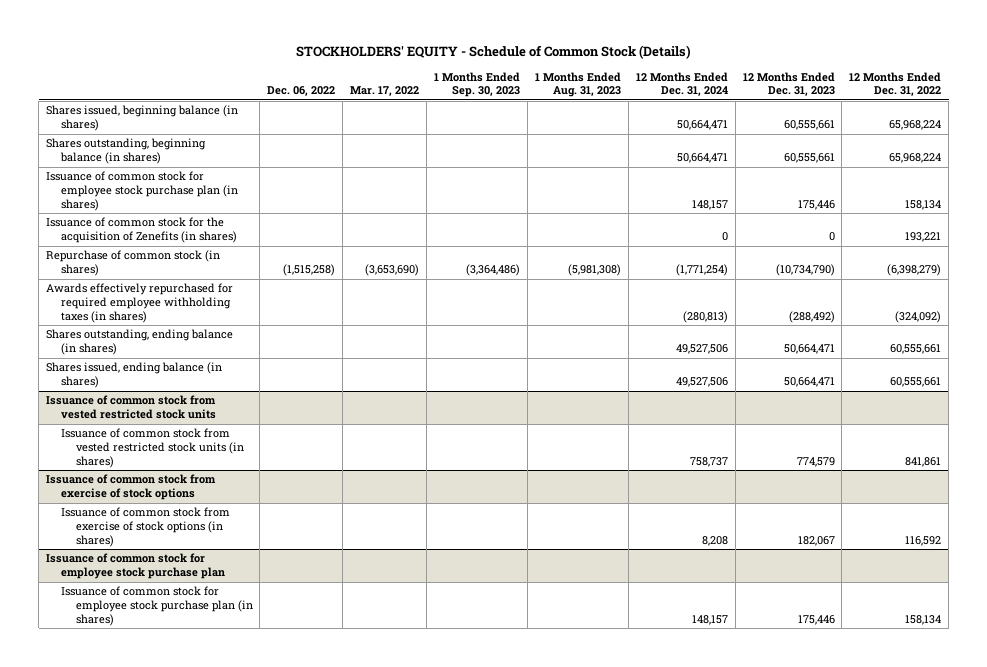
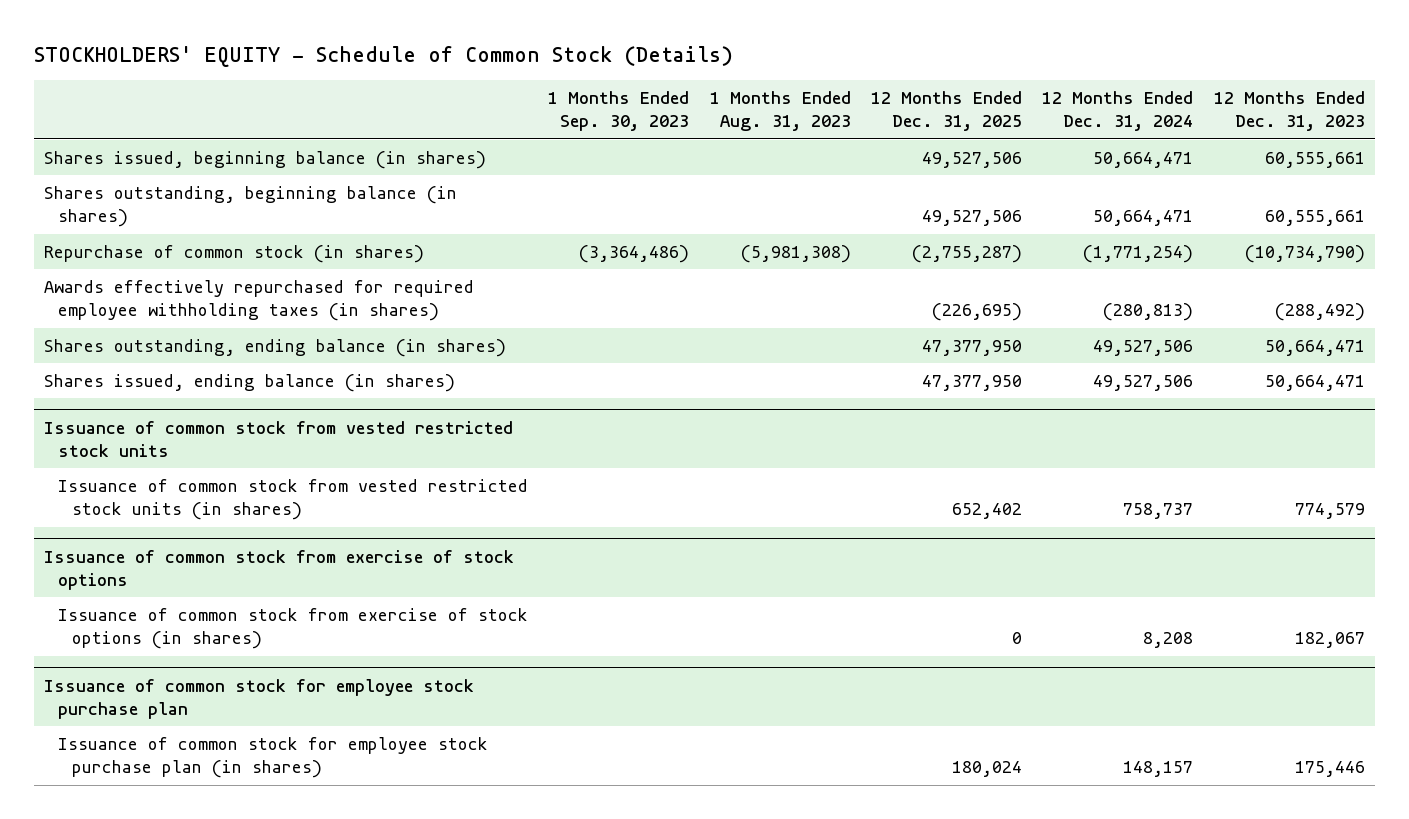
[267,86,336,97] Dec. 06, 2022 -> none
[350,86,420,97] Mar. 17, 2022 -> none
[849,71,942,97] 12 Months Ended Dec. 31, 2022 -> none
none -> [870,91,1022,132] 12 Months Ended Dec. 31, 2025
[46,171,238,211] Issuance of common stock for employee stock purchase plan (in shares) -> none
[46,217,237,244] Issuance of common stock for the acquisition of Zenefits (in shares) -> none

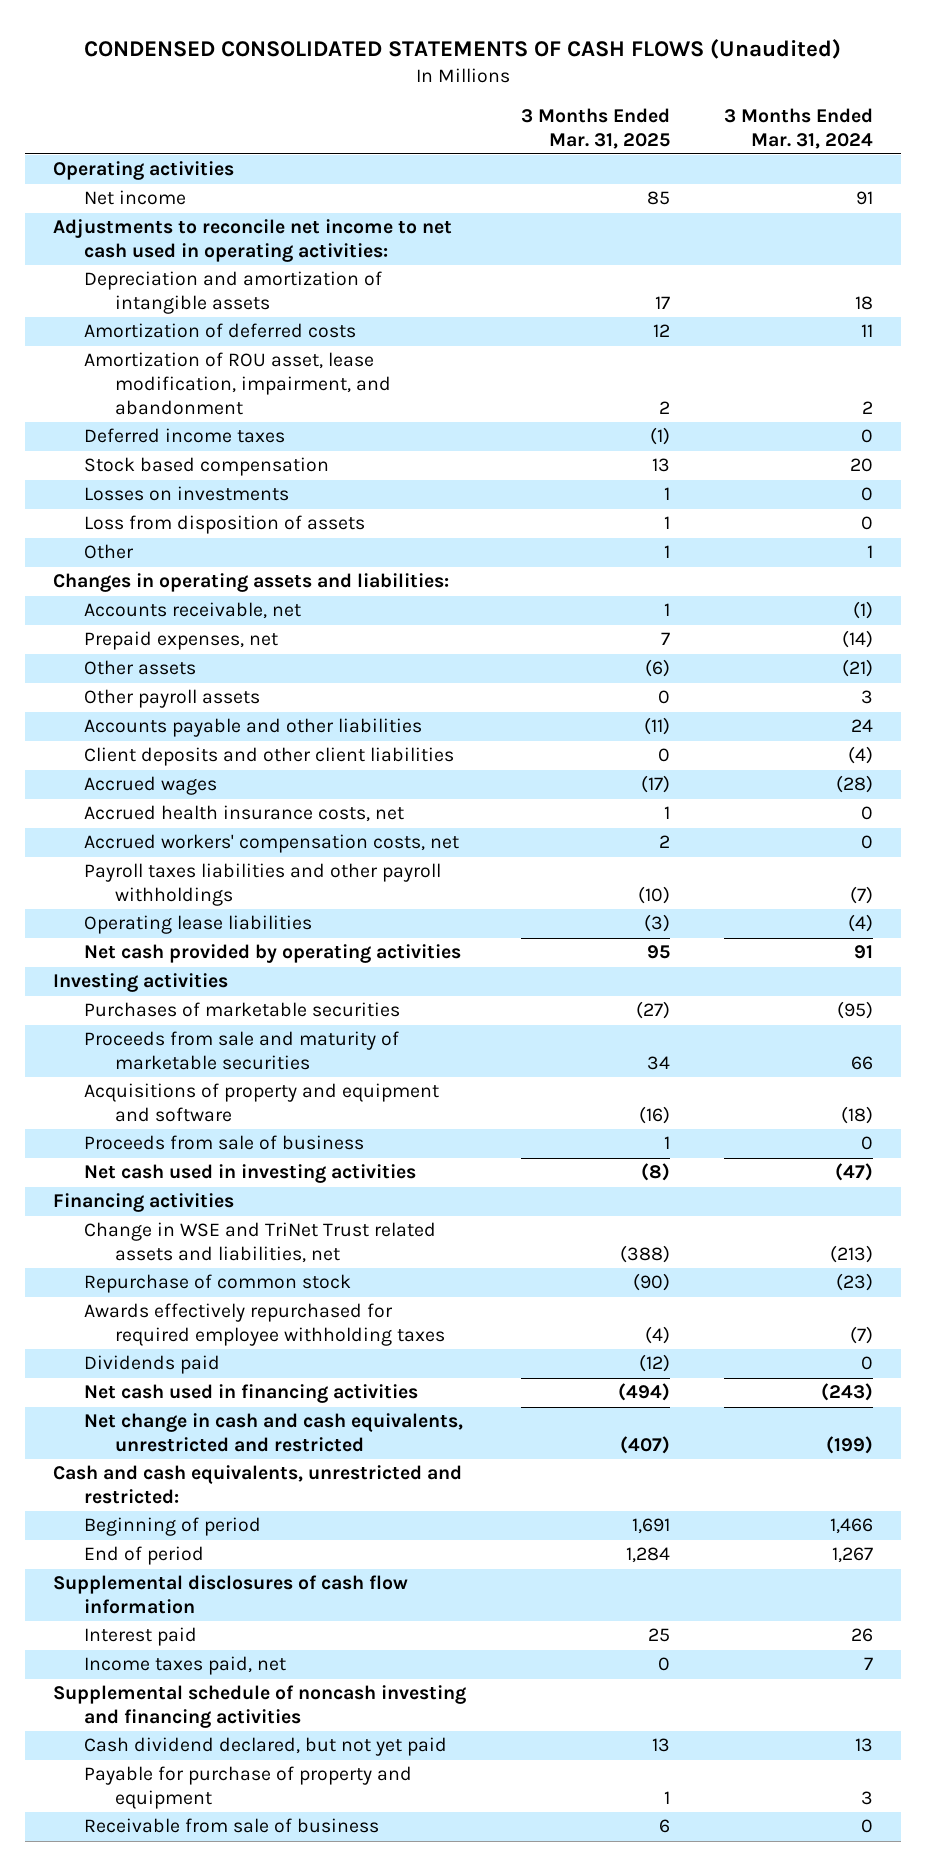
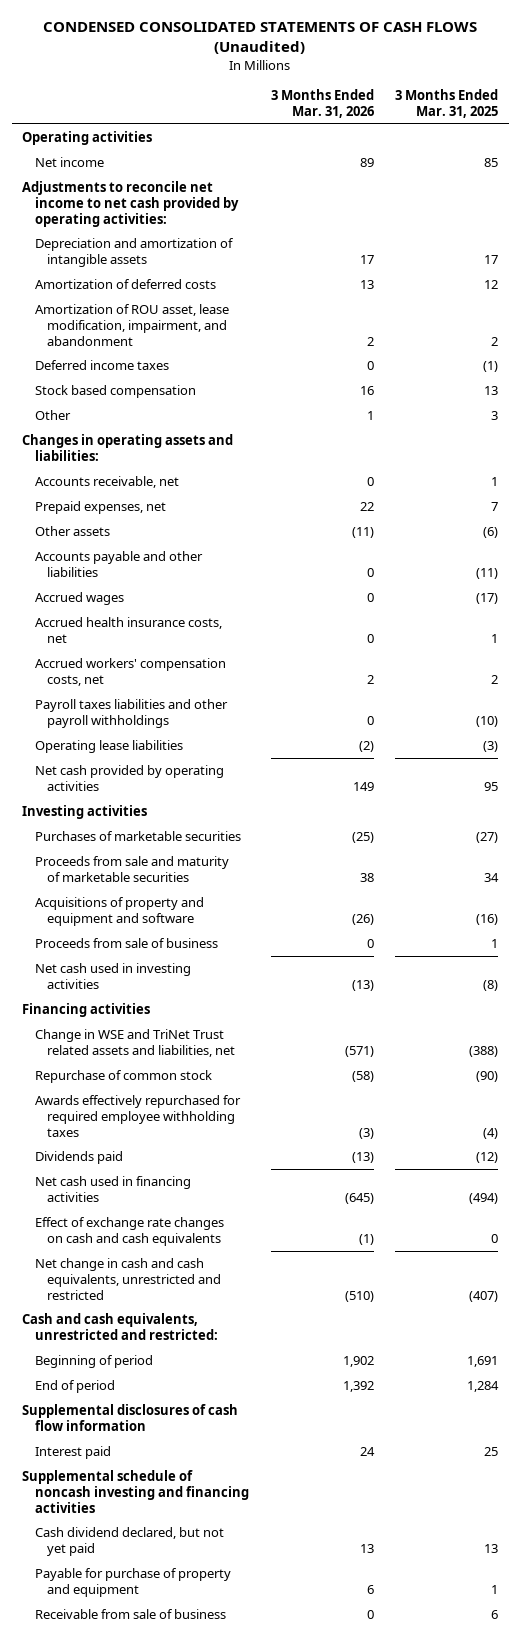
[724,108,874,149] 3 Months Ended Mar. 31, 2024 -> none
none -> [270,89,374,119] 3 Months Ended Mar. 31, 2026
[52,219,452,263] Adjustments to reconcile net income to net cash used in operating activities: -> [22,181,239,227] Adjustments to reconcile net income to net cash provided by operating activities:
[83,486,289,502] Losses on investments -> none
[83,515,365,535] Loss from disposition of assets -> none
[663,545,670,559] 1 -> [491,411,499,421] 3
[83,689,260,709] Other payroll assets -> none
[83,747,454,767] Client deposits and other client liabilities -> none
none -> [34,1217,224,1246] Effect of exchange rate changes on cash and cash equivalents
[83,1656,286,1676] Income taxes paid, net -> none

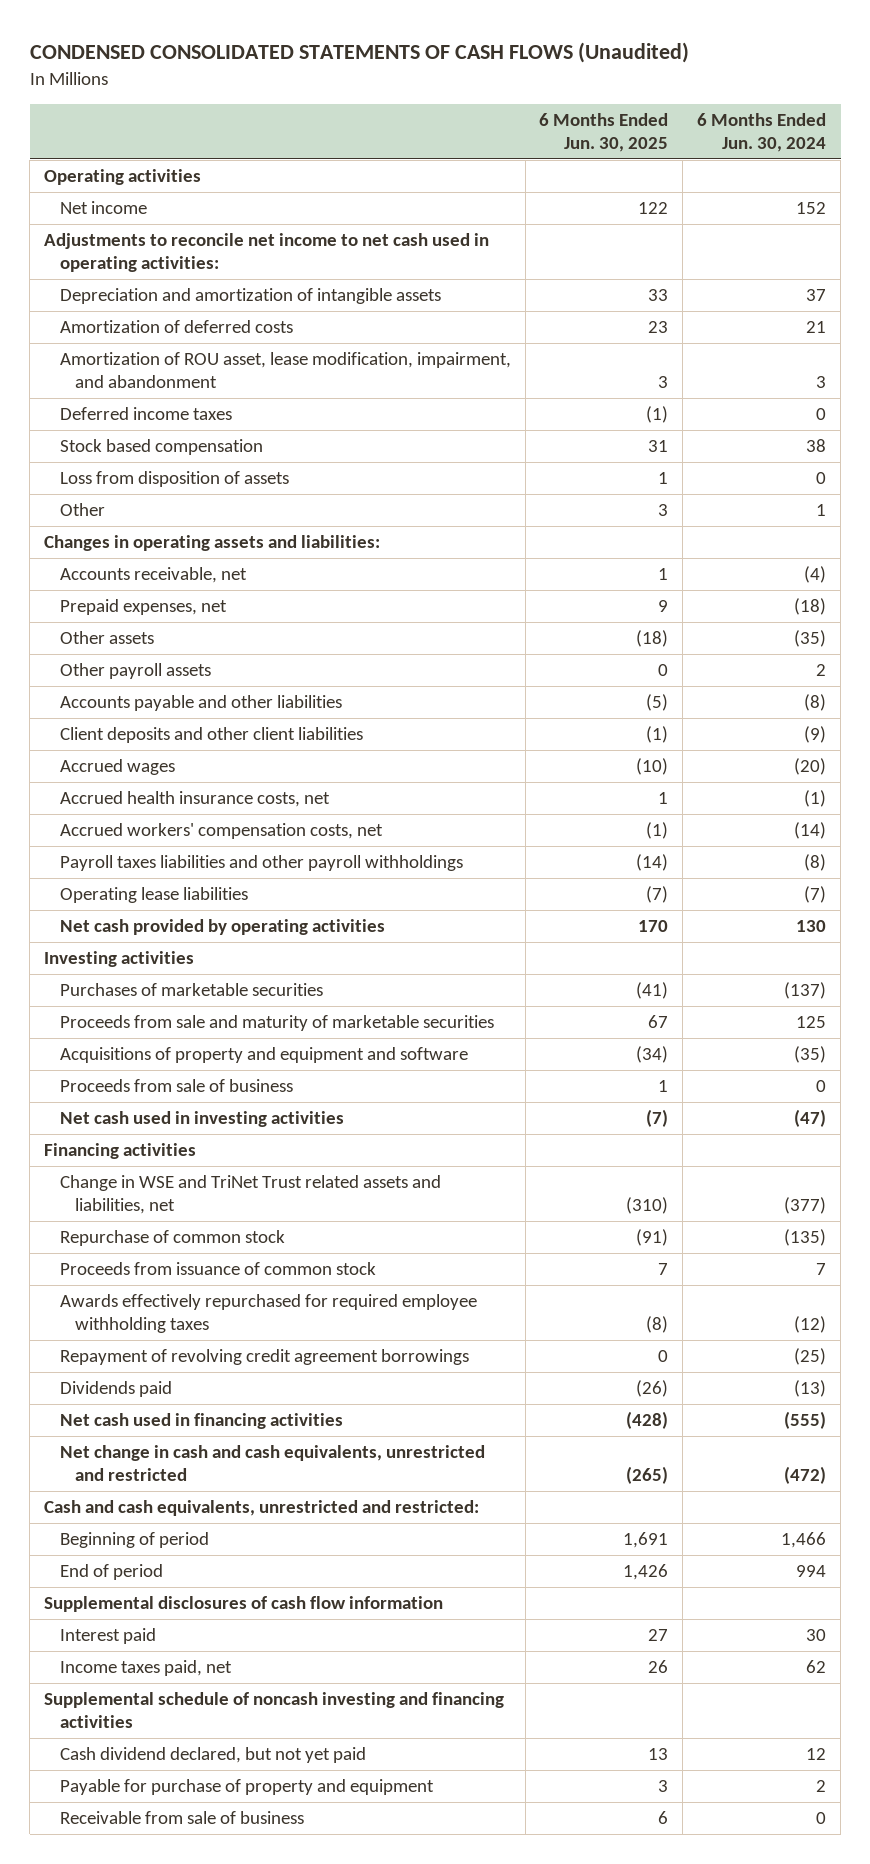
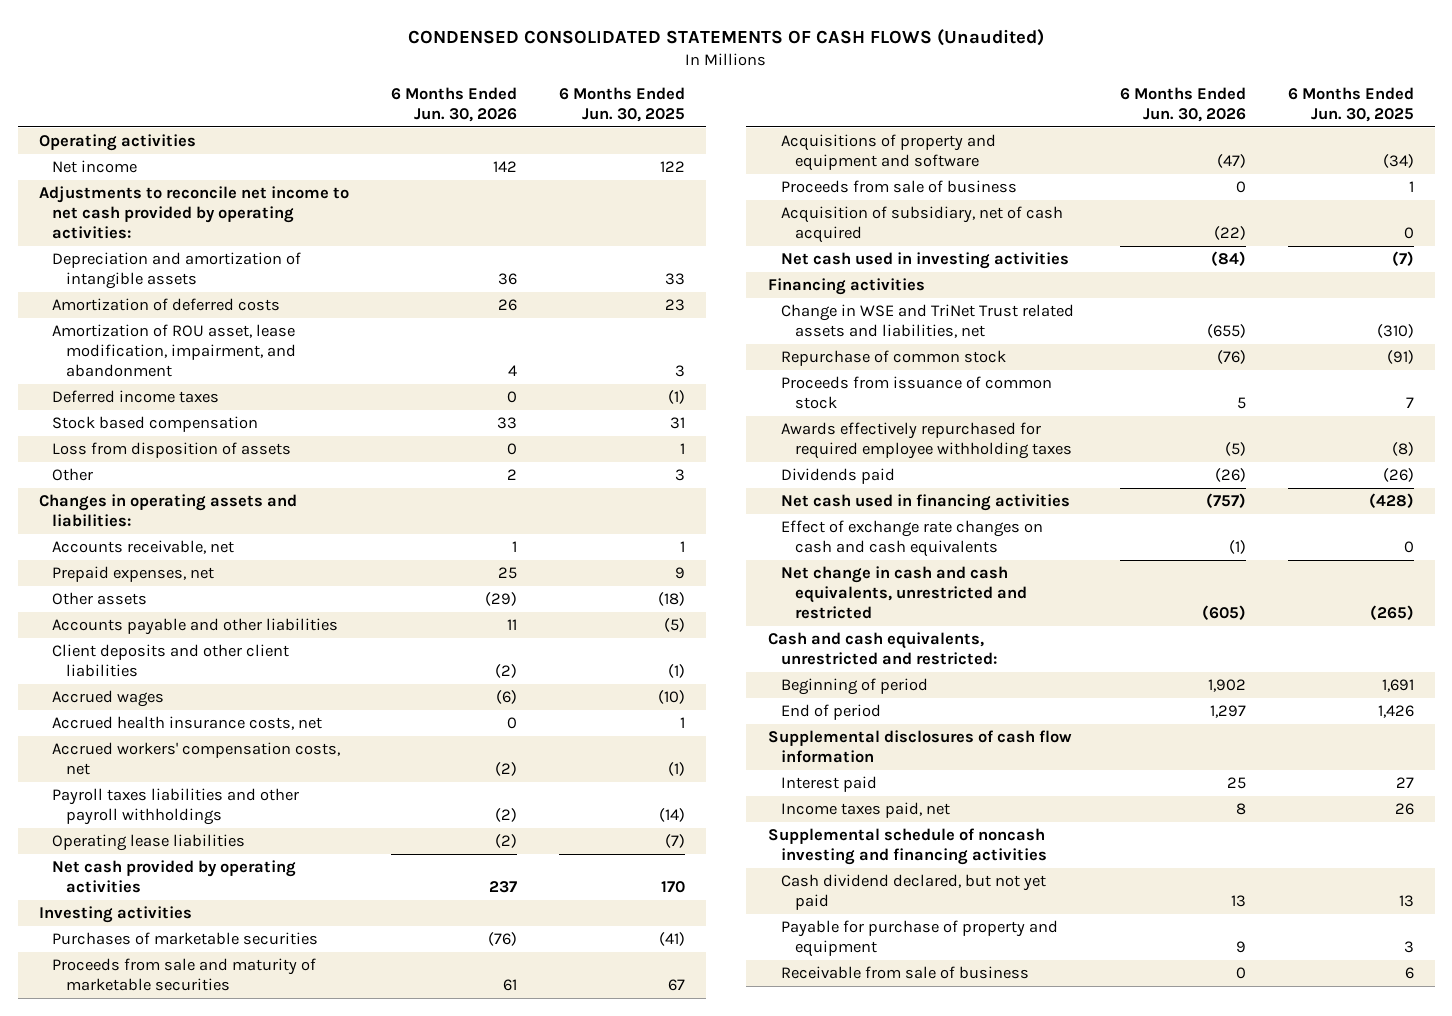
[697,112,827,152] 6 Months Ended Jun. 30, 2024 -> none
none -> [390,86,517,123] 6 Months Ended Jun. 30, 2026
[44,233,490,273] Adjustments to reconcile net income to net cash used in operating activities: -> [38,185,349,240] Adjustments to reconcile net income to net cash provided by operating activities:
[59,663,211,680] Other payroll assets -> none
none -> [781,205,1064,244] Acquisition of subsidiary, net of cash acquired
[59,1349,469,1366] Repayment of revolving credit agreement borrowings -> none
none -> [781,519,1044,558] Effect of exchange rate changes on cash and cash equivalents

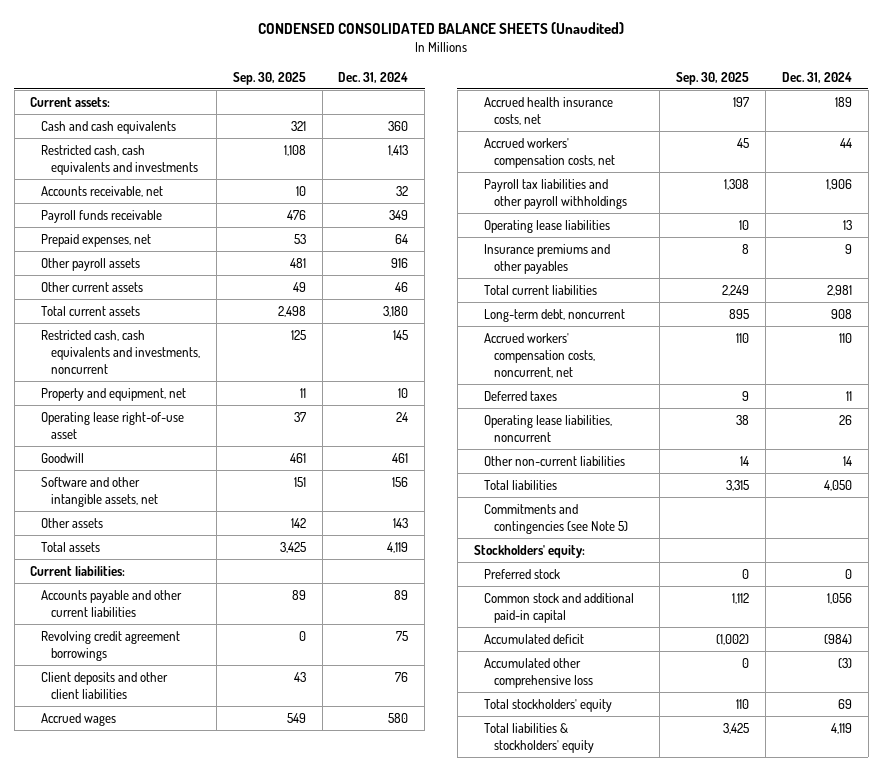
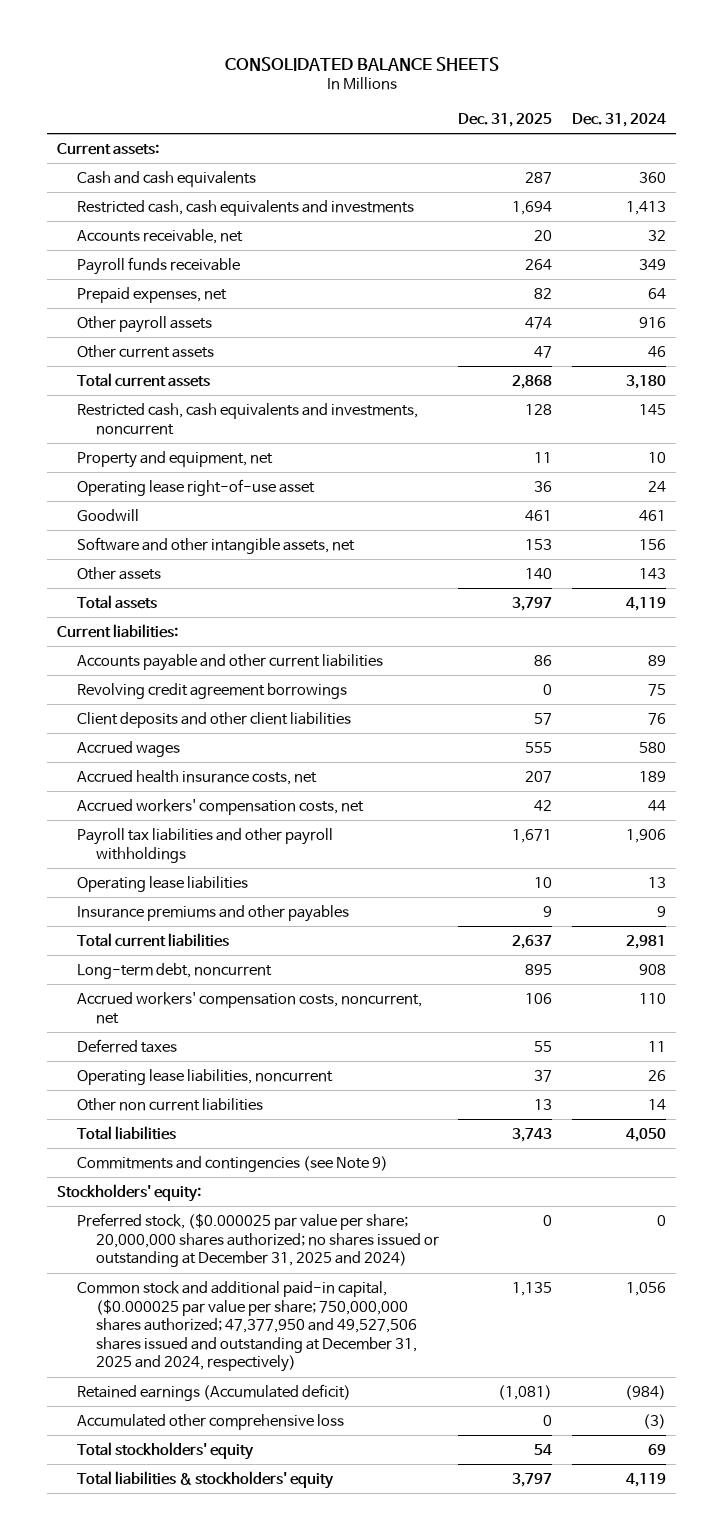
[258,22,625,35] CONDENSED CONSOLIDATED BALANCE SHEETS (Unaudited) -> [224,56,499,71] CONSOLIDATED BALANCE SHEETS
[232,71,306,85] Sep. 30, 2025 -> none
none -> [458,112,553,127] Dec. 31, 2025
[484,455,626,466] Other non-current liabilities -> [76,1097,263,1111] Other non current liabilities
[484,503,629,534] Commitments and contingencies (see Note 5) -> [76,1155,388,1172] Commitments and contingencies (see Note 9)
[484,568,561,579] Preferred stock -> [76,1212,440,1268] Preferred stock, ($0.000025 par value per share; 20,000,000 shares authorized; no shares issued or outstanding at December 31, 2025 and 2024)
[484,592,635,623] Common stock and additional paid-in capital -> [76,1280,418,1373] Common stock and additional paid-in capital, ($0.000025 par value per share; 750,000,000 shares authorized; 47,377,950 and 49,527,506 shares issued and outstanding at December 31, 2025 and 2024, respectively)
[484,633,585,644] Accumulated deficit -> [76,1383,351,1401] Retained earnings (Accumulated deficit)

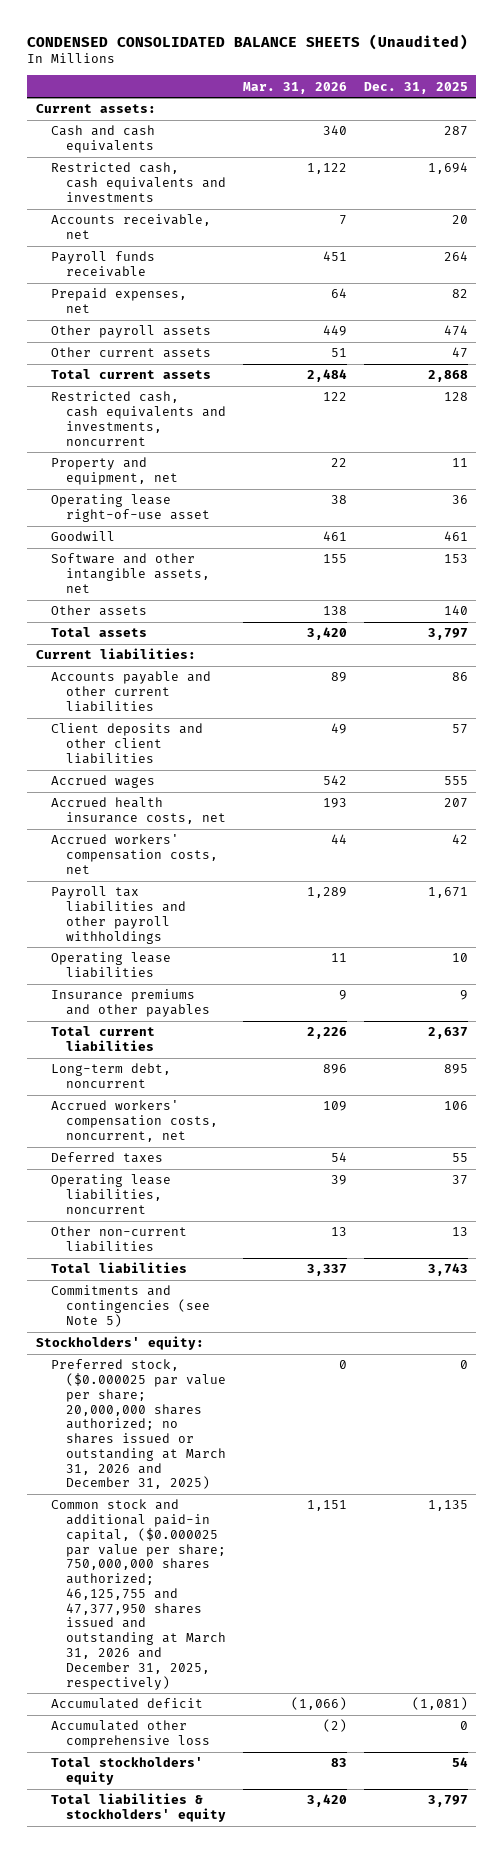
[224,56,499,71] CONSOLIDATED BALANCE SHEETS -> [27,33,469,50] CONDENSED CONSOLIDATED BALANCE SHEETS (Unaudited)
[571,112,666,127] Dec. 31, 2024 -> none
none -> [242,81,347,94] Mar. 31, 2026
[76,682,347,699] Revolving credit agreement borrowings -> none
[76,1097,263,1111] Other non current liabilities -> [50,1226,187,1253] Other non-current liabilities
[76,1155,388,1172] Commitments and contingencies (see Note 9) -> [50,1285,210,1327] Commitments and contingencies (see Note 5)
[76,1212,440,1268] Preferred stock, ($0.000025 par value per share; 20,000,000 shares authorized; no shares issued or outstanding at December 31, 2025 and 2024) -> [50,1359,226,1490] Preferred stock, ($0.000025 par value per share; 20,000,000 shares authorized; no shares issued or outstanding at March 31, 2026 and December 31, 2025)
[76,1280,418,1373] Common stock and additional paid-in capital, ($0.000025 par value per share; 750,000,000 shares authorized; 47,377,950 and 49,527,506 shares issued and outstanding at December 31, 2025 and 2024, respectively) -> [50,1499,226,1690] Common stock and additional paid-in capital, ($0.000025 par value per share; 750,000,000 shares authorized; 46,125,755 and 47,377,950 shares issued and outstanding at March 31, 2026 and December 31, 2025, respectively)
[76,1383,351,1401] Retained earnings (Accumulated deficit) -> [50,1698,203,1710] Accumulated deficit

